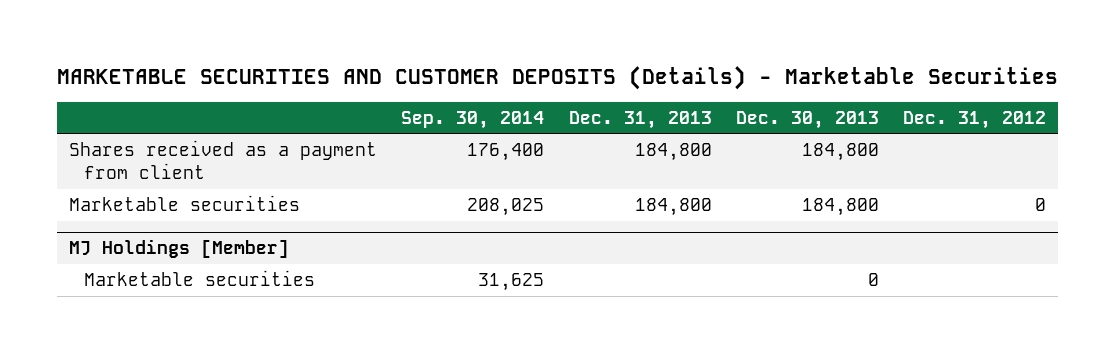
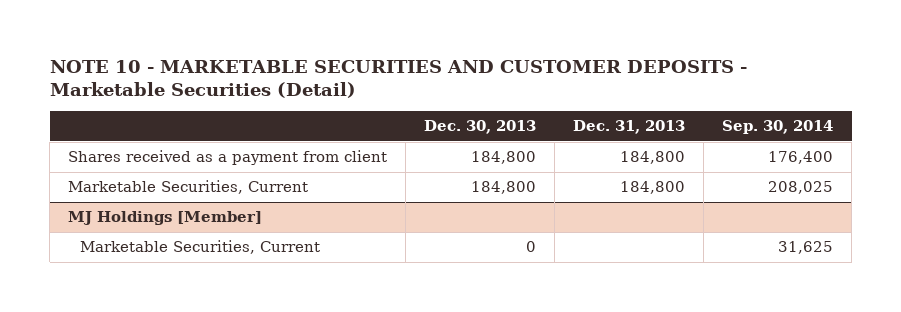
[56,66,1058,91] MARKETABLE SECURITIES AND CUSTOMER DEPOSITS (Details) - Marketable Securities -> [49,59,747,99] NOTE 10 - MARKETABLE SECURITIES AND CUSTOMER DEPOSITS - Marketable Securities (Detail)
[903,110,1047,129] Dec. 31, 2012 -> none
[68,194,300,211] Marketable securities -> [68,180,309,195] Marketable Securities, Current
[83,269,315,286] Marketable securities -> [79,240,320,255] Marketable Securities, Current

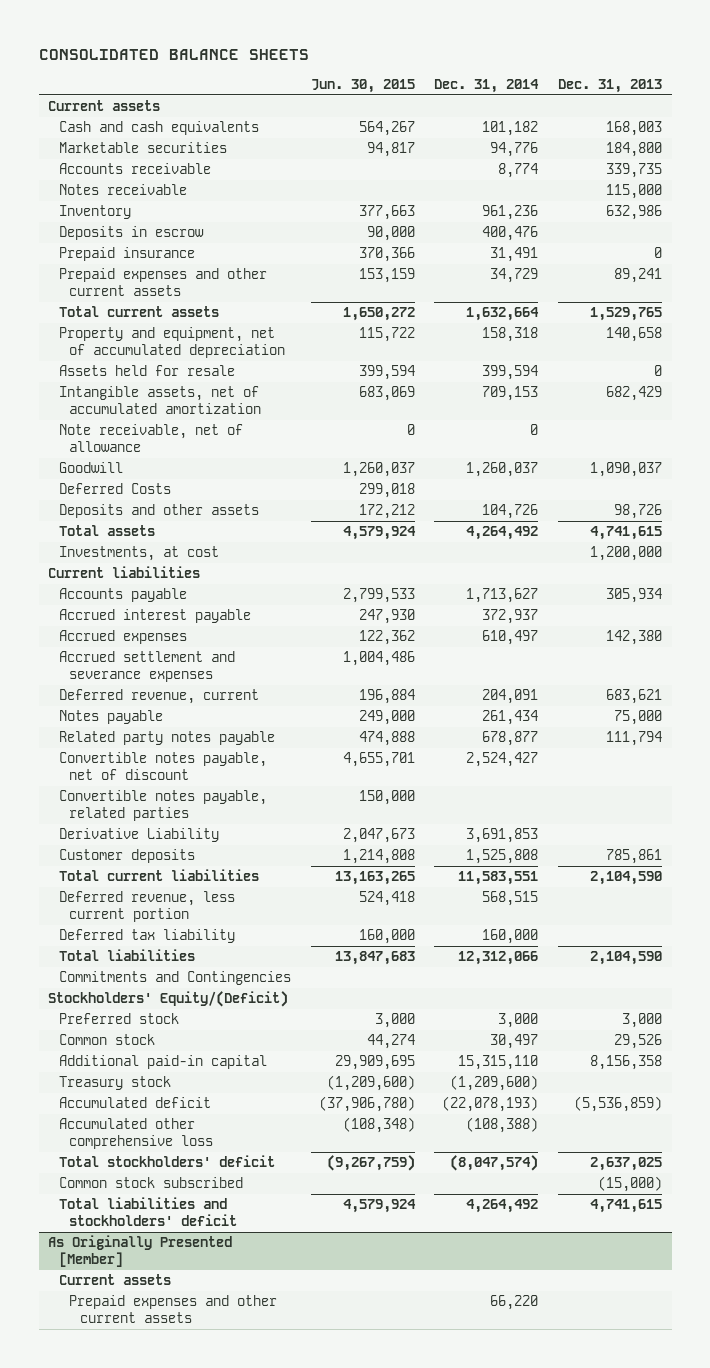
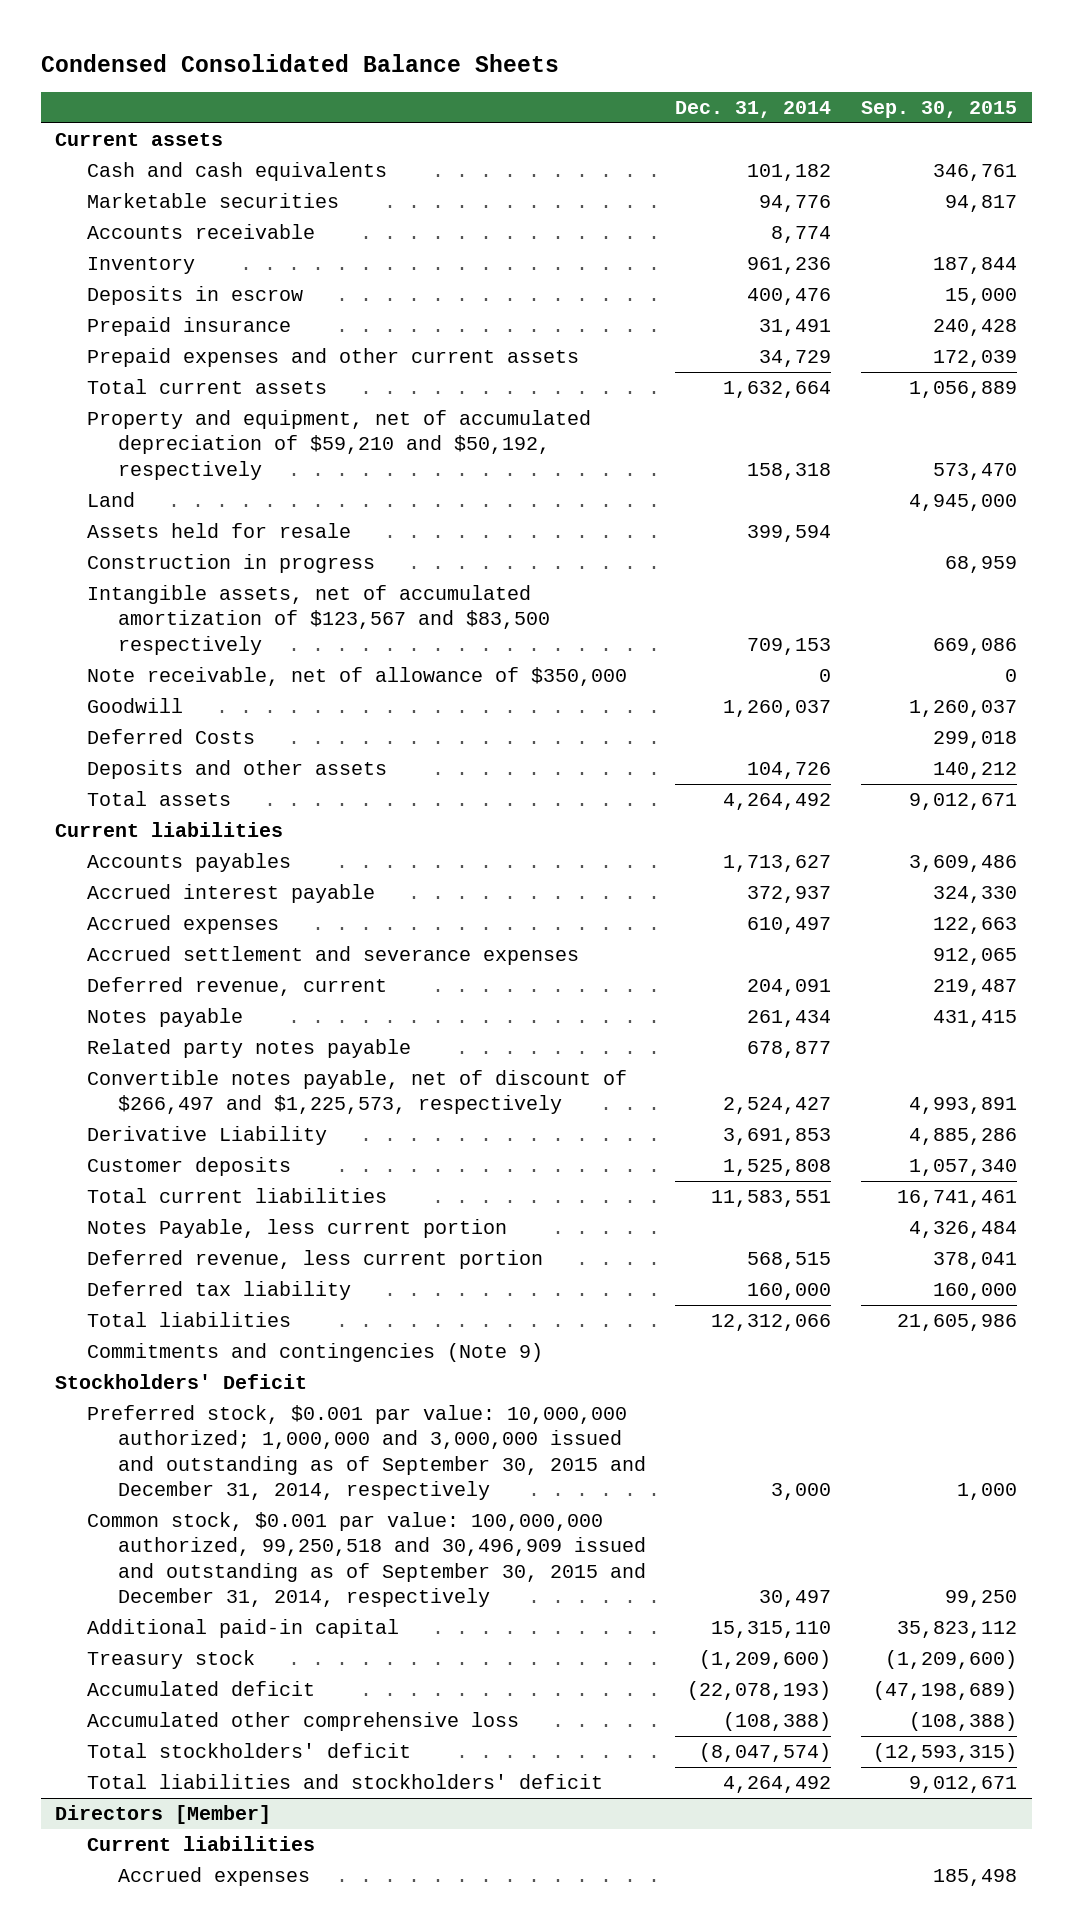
[38,49,309,61] CONSOLIDATED BALANCE SHEETS -> [40,53,559,72] Condensed Consolidated Balance Sheets
[310,79,415,94] Jun. 30, 2015 -> none
[557,79,662,94] Dec. 31, 2013 -> none
none -> [860,100,1017,118] Sep. 30, 2015
[58,184,187,196] Notes receivable -> none
[58,327,286,359] Property and equipment, net of accumulated depreciation -> [86,410,591,480] Property and equipment, net of accumulated depreciation of $59,210 and $50,192, respectively
none -> [86,492,135,508] Land
none -> [86,554,375,574] Construction in progress
[58,386,262,415] Intangible assets, net of accumulated amortization -> [86,585,550,655] Intangible assets, net of accumulated amortization of $123,567 and $83,500 respectively
[58,424,243,453] Note receivable, net of allowance -> [86,667,627,687] Note receivable, net of allowance of $350,000
[58,546,219,562] Investments, at cost -> none
[58,588,187,603] Accounts payable -> [86,853,291,873] Accounts payables
[58,790,267,822] Convertible notes payable, related parties -> none
[58,752,267,781] Convertible notes payable, net of discount -> [86,1070,627,1115] Convertible notes payable, net of discount of $266,497 and $1,225,573, respectively
none -> [86,1219,507,1239] Notes Payable, less current portion
[58,971,291,986] Commitments and Contingencies -> [86,1343,543,1363] Commitments and contingencies (Note 9)
[48,991,289,1008] Stockholders' Equity/(Deficit) -> [55,1374,308,1390] Stockholders' Deficit
[58,1013,179,1025] Preferred stock -> [86,1405,646,1501] Preferred stock, $0.001 par value: 10,000,000 authorized; 1,000,000 and 3,000,000 issued and outstanding as of September 30, 2015 and December 31, 2014, respectively
[58,1034,155,1046] Common stock -> [86,1512,646,1608] Common stock, $0.001 par value: 100,000,000 authorized, 99,250,518 and 30,496,909 issued and outstanding as of September 30, 2015 and December 31, 2014, respectively
[58,1177,243,1189] Common stock subscribed -> none
[48,1235,233,1268] As Originally Presented [Member] -> none
[58,1274,171,1286] Current assets -> none
[69,1295,278,1324] Prepaid expenses and other current assets -> none
none -> [55,1805,272,1825] Directors [Member]
none -> [86,1836,315,1852] Current liabilities
none -> [117,1867,310,1887] Accrued expenses

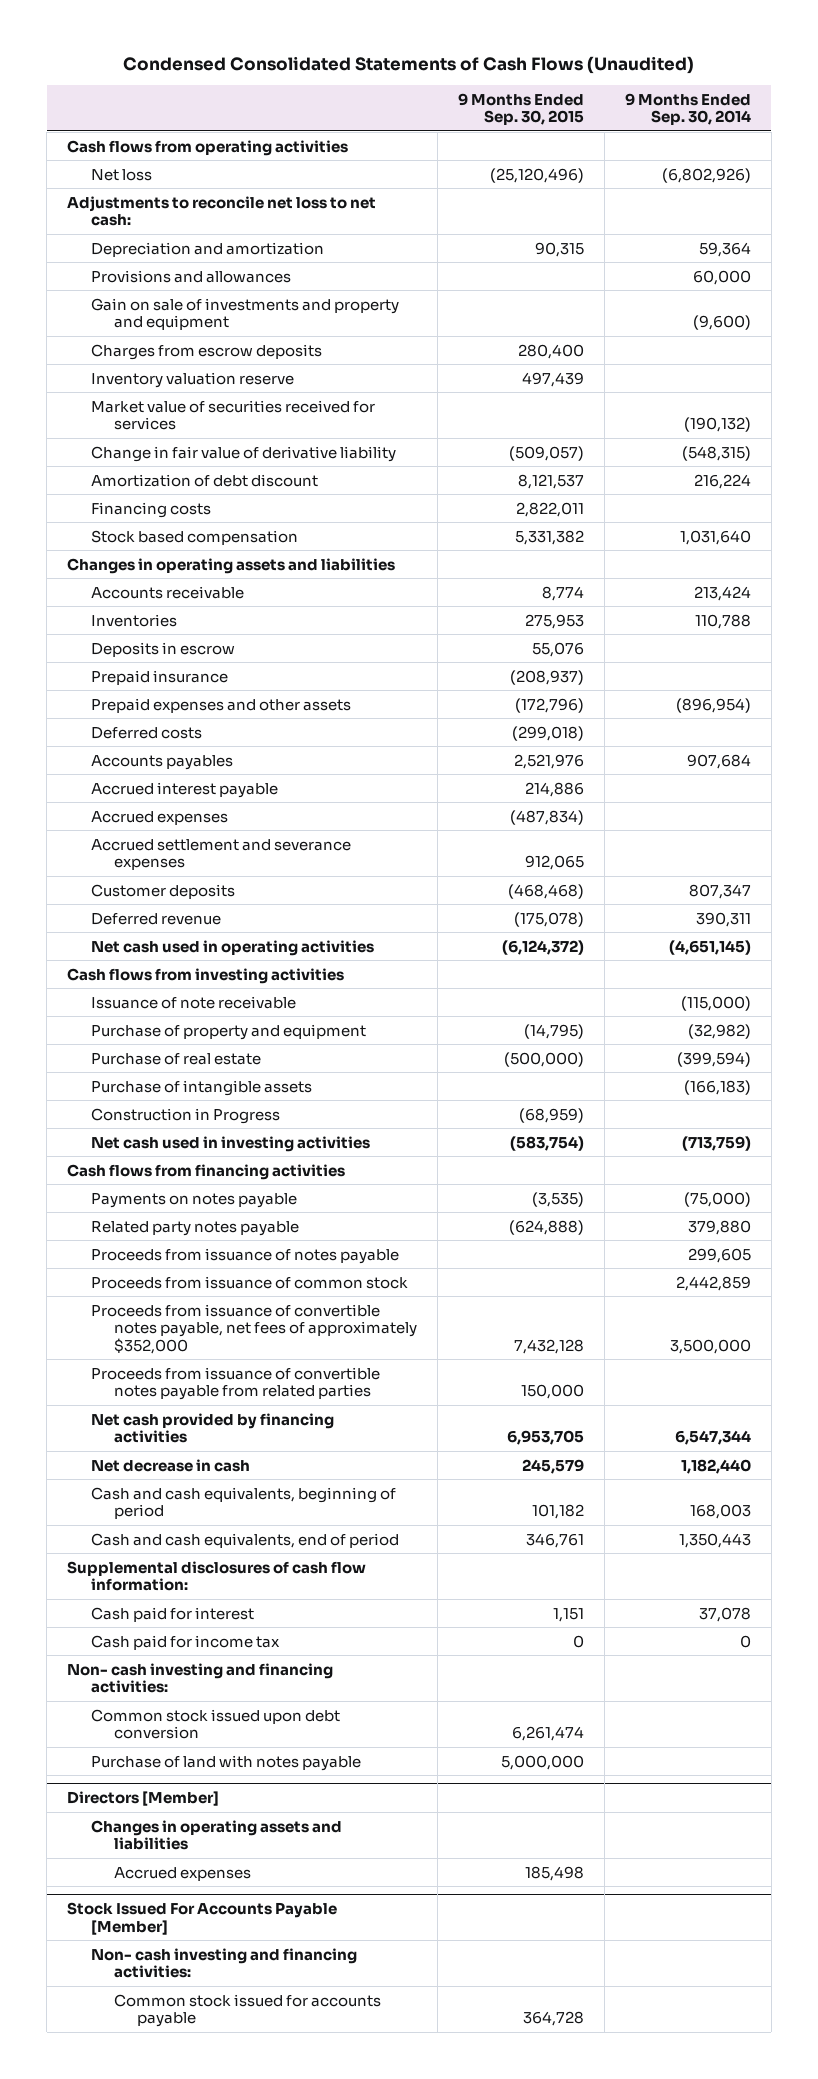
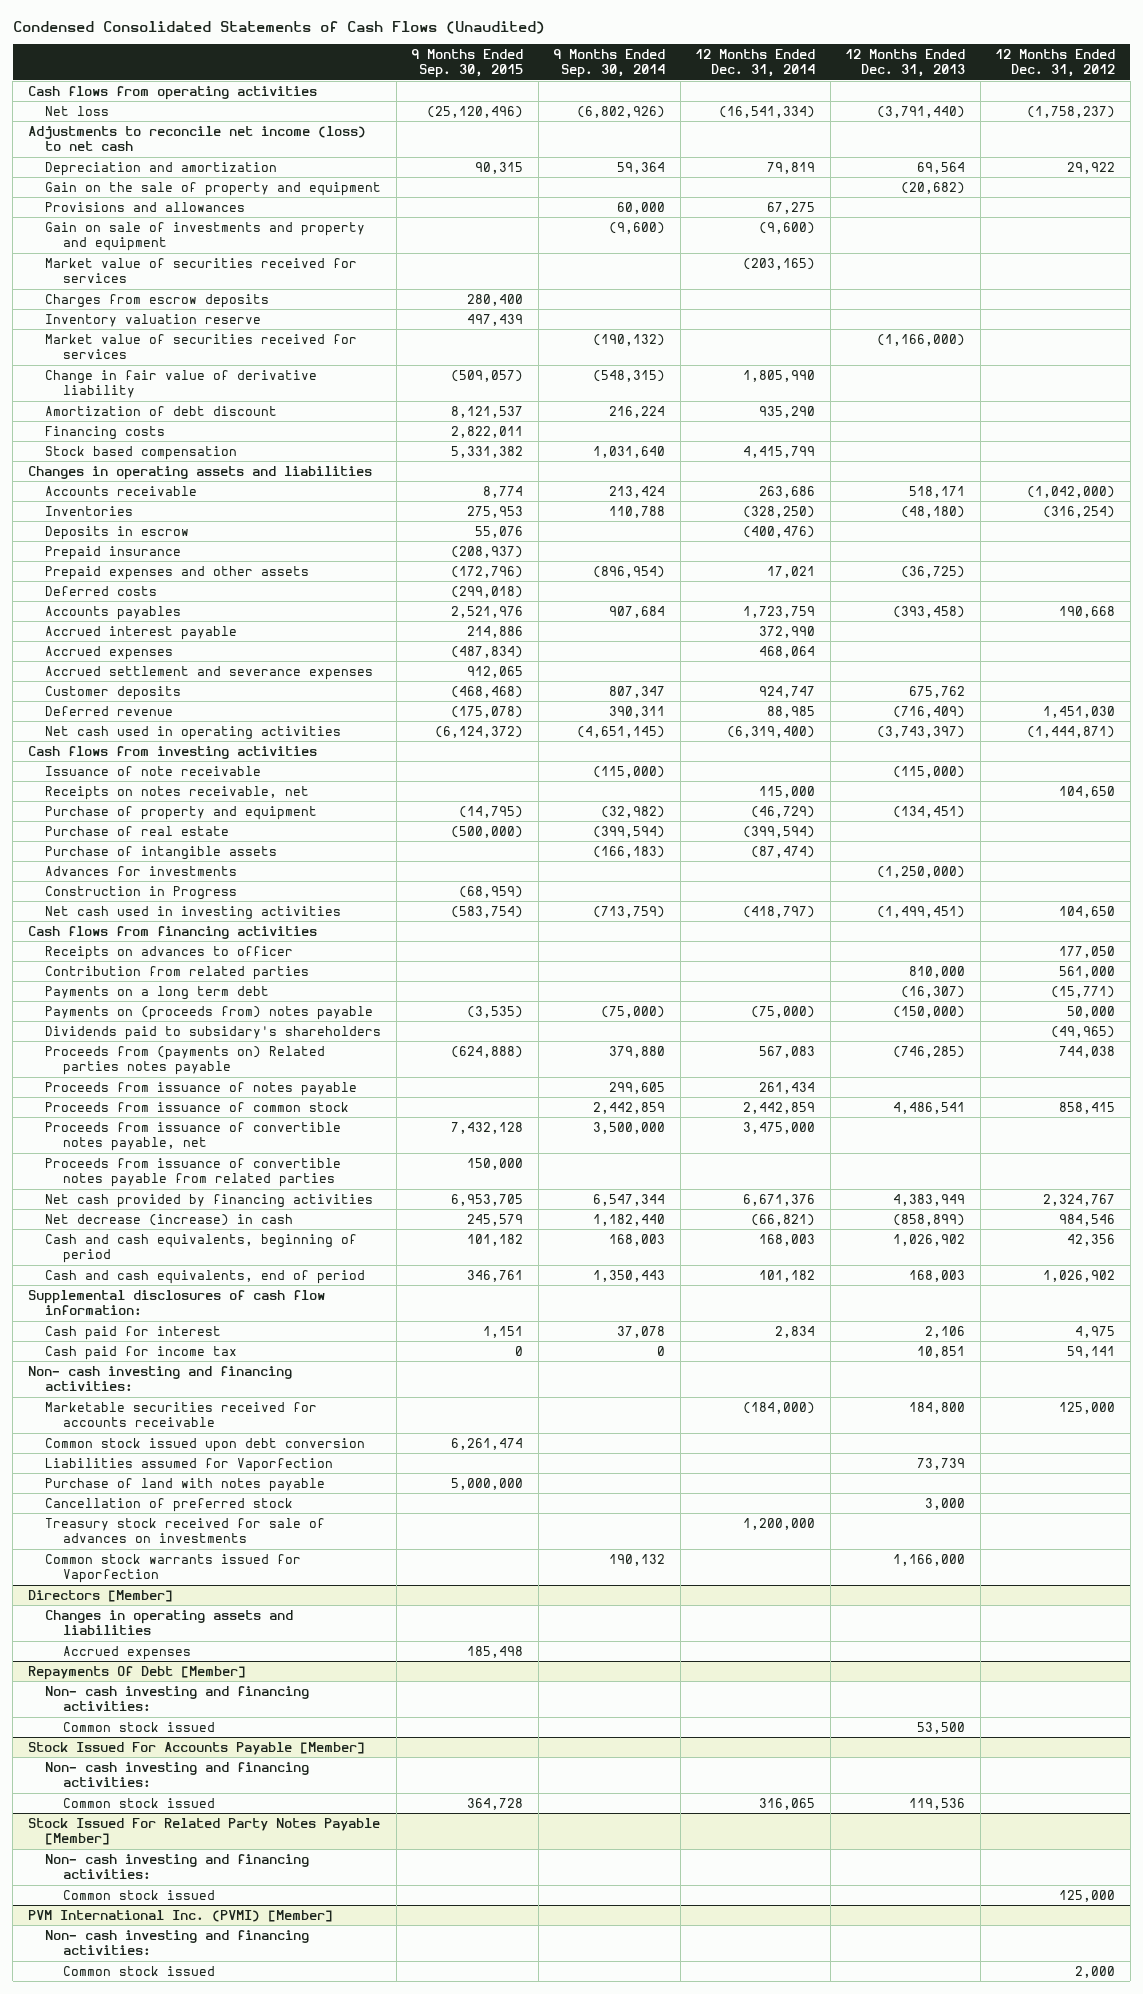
none -> [695,48,816,78] 12 Months Ended Dec. 31, 2014
none -> [845,48,966,78] 12 Months Ended Dec. 31, 2013
none -> [995,48,1116,78] 12 Months Ended Dec. 31, 2012
[67,195,377,227] Adjustments to reconcile net loss to net cash: -> [27,125,366,152] Adjustments to reconcile net income (loss) to net cash
none -> [45,181,382,196] Gain on the sale of property and equipment
none -> [45,257,358,284] Market value of securities received for services
none -> [45,785,310,800] Receipts on notes receivable, net
none -> [45,865,238,876] Advances for investments
none -> [45,945,294,960] Receipts on advances to officer
none -> [45,965,310,980] Contribution from related parties
none -> [45,985,270,1000] Payments on a long term debt
[90,1192,297,1208] Payments on notes payable -> [45,1005,374,1020] Payments on (proceeds from) notes payable
none -> [45,1025,382,1040] Dividends paid to subsidary's shareholders
[90,1220,299,1236] Related party notes payable -> [45,1045,326,1076] Proceeds from (payments on) Related parties notes payable
[90,1303,417,1354] Proceeds from issuance of convertible notes payable, net fees of approximately $352,000 -> [45,1121,342,1152] Proceeds from issuance of convertible notes payable, net
[90,1458,250,1472] Net decrease in cash -> [45,1213,294,1226] Net decrease (increase) in cash
none -> [45,1401,318,1428] Marketable securities received for accounts receivable
none -> [45,1457,334,1472] Liabilities assumed for Vaporfection
none -> [45,1497,294,1512] Cancellation of preferred stock
none -> [45,1517,326,1544] Treasury stock received for sale of advances on investments
none -> [45,1553,302,1584] Common stock warrants issued for Vaporfection
none -> [27,1665,246,1680] Repayments Of Debt [Member]
none -> [45,1685,310,1712] Non- cash investing and financing activities:
none -> [62,1721,215,1732] Common stock issued
[113,1993,381,2028] Common stock issued for accounts payable -> [62,1797,215,1808] Common stock issued
none -> [27,1817,380,1846] Stock Issued For Related Party Notes Payable [Member]
none -> [45,1853,310,1880] Non- cash investing and financing activities:
none -> [62,1889,215,1900] Common stock issued
none -> [27,1909,333,1922] PVM International Inc. (PVMI) [Member]
none -> [45,1929,310,1956] Non- cash investing and financing activities:
none -> [62,1965,215,1976] Common stock issued

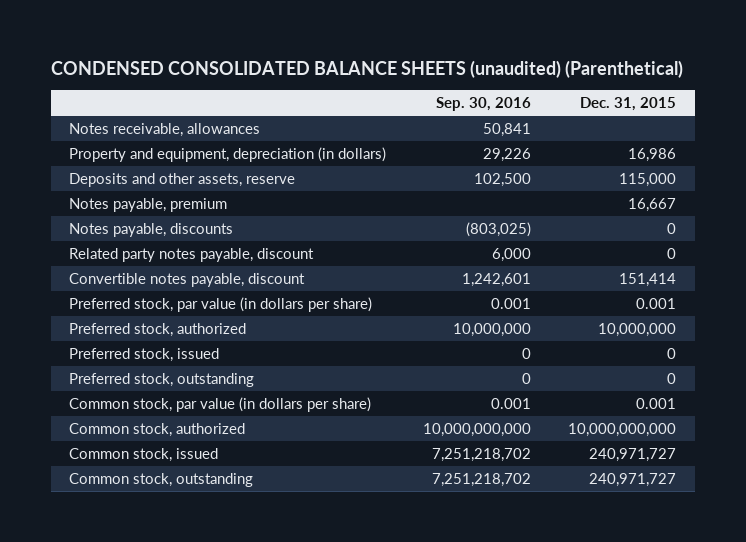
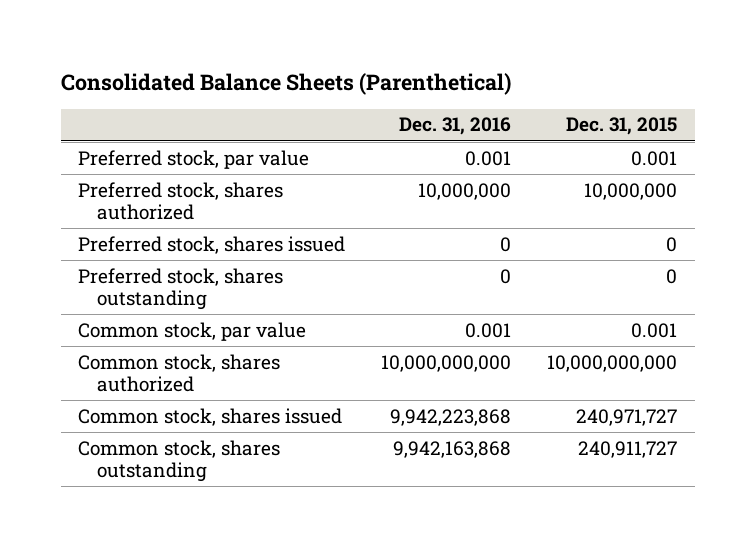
[51,59,684,78] CONDENSED CONSOLIDATED BALANCE SHEETS (unaudited) (Parenthetical) -> [60,72,511,95] Consolidated Balance Sheets (Parenthetical)
[436,96,532,111] Sep. 30, 2016 -> none
none -> [399,117,512,136] Dec. 31, 2016
[69,123,261,138] Notes receivable, allowances -> none
[69,147,387,163] Property and equipment, depreciation (in dollars) -> none
[69,173,296,188] Deposits and other assets, reserve -> none
[69,198,228,213] Notes payable, premium -> none
[69,223,234,238] Notes payable, discounts -> none
[69,248,315,263] Related party notes payable, discount -> none
[69,273,306,288] Convertible notes payable, discount -> none
[69,297,373,313] Preferred stock, par value (in dollars per share) -> [78,149,310,169] Preferred stock, par value
[69,323,247,338] Preferred stock, authorized -> [78,181,284,220] Preferred stock, shares authorized
[69,348,220,363] Preferred stock, issued -> [78,235,346,254] Preferred stock, shares issued
[69,373,255,388] Preferred stock, outstanding -> [78,267,284,310] Preferred stock, shares outstanding
[69,397,372,413] Common stock, par value (in dollars per share) -> [78,321,307,341] Common stock, par value
[69,423,246,438] Common stock, authorized -> [78,353,281,392] Common stock, shares authorized
[69,448,219,463] Common stock, issued -> [78,407,343,426] Common stock, shares issued
[69,473,254,488] Common stock, outstanding -> [78,439,281,482] Common stock, shares outstanding
[589,473,677,488] 240,971,727 -> [578,440,678,458] 240,911,727

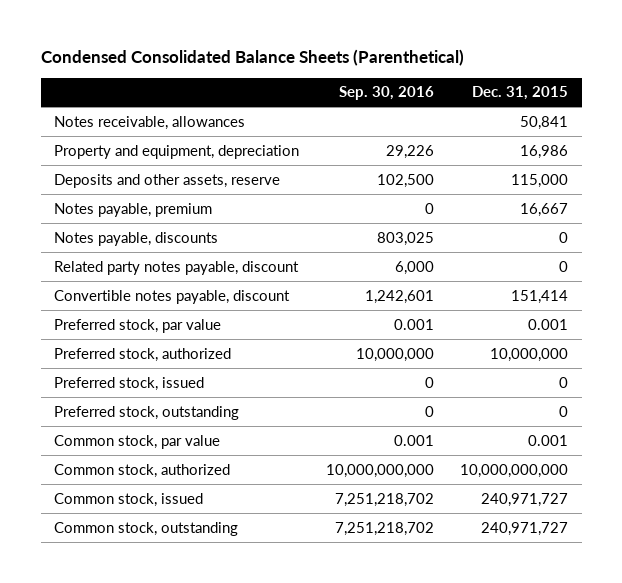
[60,72,511,95] Consolidated Balance Sheets (Parenthetical) -> [40,49,464,67] Condensed Consolidated Balance Sheets (Parenthetical)
[399,117,512,136] Dec. 31, 2016 -> none
none -> [338,86,434,101] Sep. 30, 2016
none -> [54,115,246,130] Notes receivable, allowances
none -> [54,144,300,159] Property and equipment, depreciation
none -> [54,173,281,188] Deposits and other assets, reserve
none -> [54,202,213,217] Notes payable, premium
none -> [54,231,219,246] Notes payable, discounts
none -> [54,260,300,275] Related party notes payable, discount
none -> [54,289,291,304] Convertible notes payable, discount
[78,181,284,220] Preferred stock, shares authorized -> [54,347,232,362] Preferred stock, authorized
[78,235,346,254] Preferred stock, shares issued -> [54,376,205,391] Preferred stock, issued
[78,267,284,310] Preferred stock, shares outstanding -> [54,405,240,420] Preferred stock, outstanding
[78,353,281,392] Common stock, shares authorized -> [54,463,231,478] Common stock, authorized
[78,407,343,426] Common stock, shares issued -> [54,492,204,507] Common stock, issued
[78,439,281,482] Common stock, shares outstanding -> [54,521,239,536] Common stock, outstanding
[578,440,678,458] 240,911,727 -> [481,521,569,536] 240,971,727

